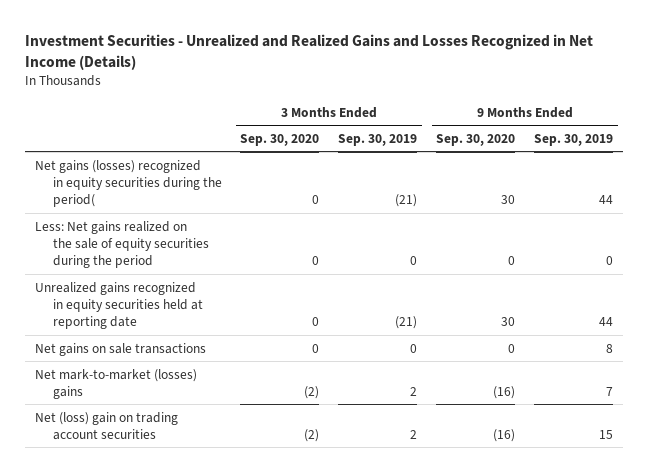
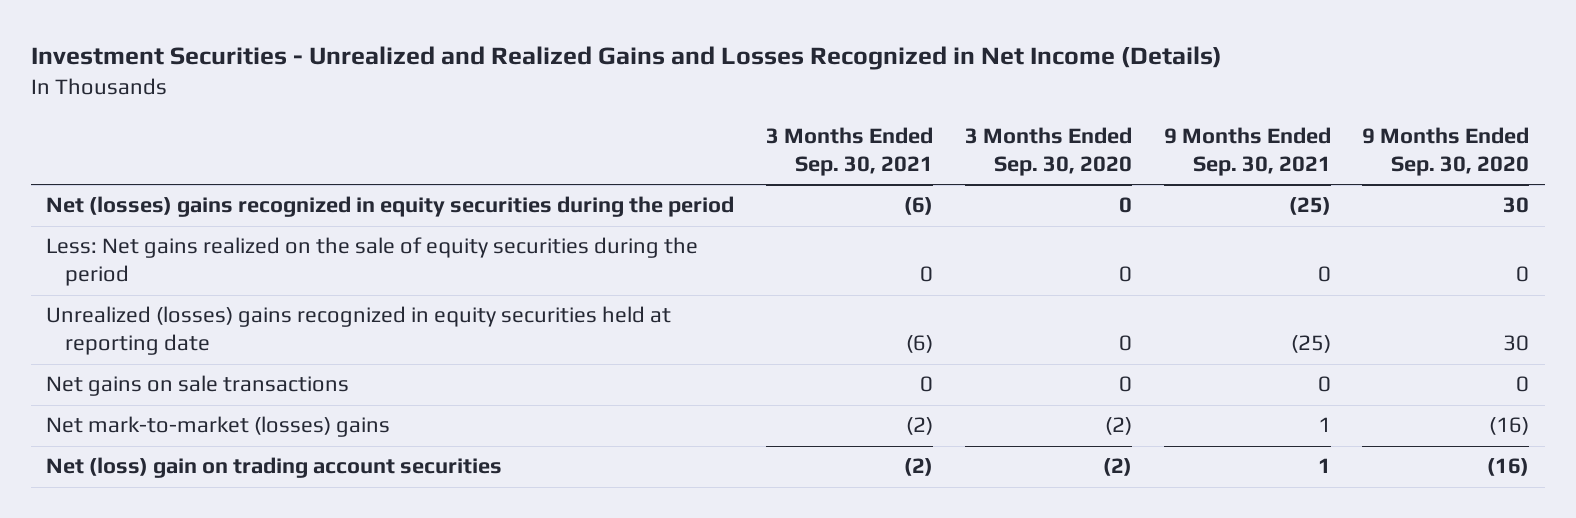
[338,133,418,146] Sep. 30, 2019 -> none
[534,133,614,146] Sep. 30, 2019 -> none
none -> [766,126,934,177] 3 Months Ended Sep. 30, 2021
none -> [1163,126,1331,177] 9 Months Ended Sep. 30, 2021
[34,159,222,207] Net gains (losses) recognized in equity securities during the period( -> [46,196,735,218] Net (losses) gains recognized in equity securities during the period
[34,281,203,329] Unrealized gains recognized in equity securities held at reporting date -> [46,306,672,356] Unrealized (losses) gains recognized in equity securities held at reporting date

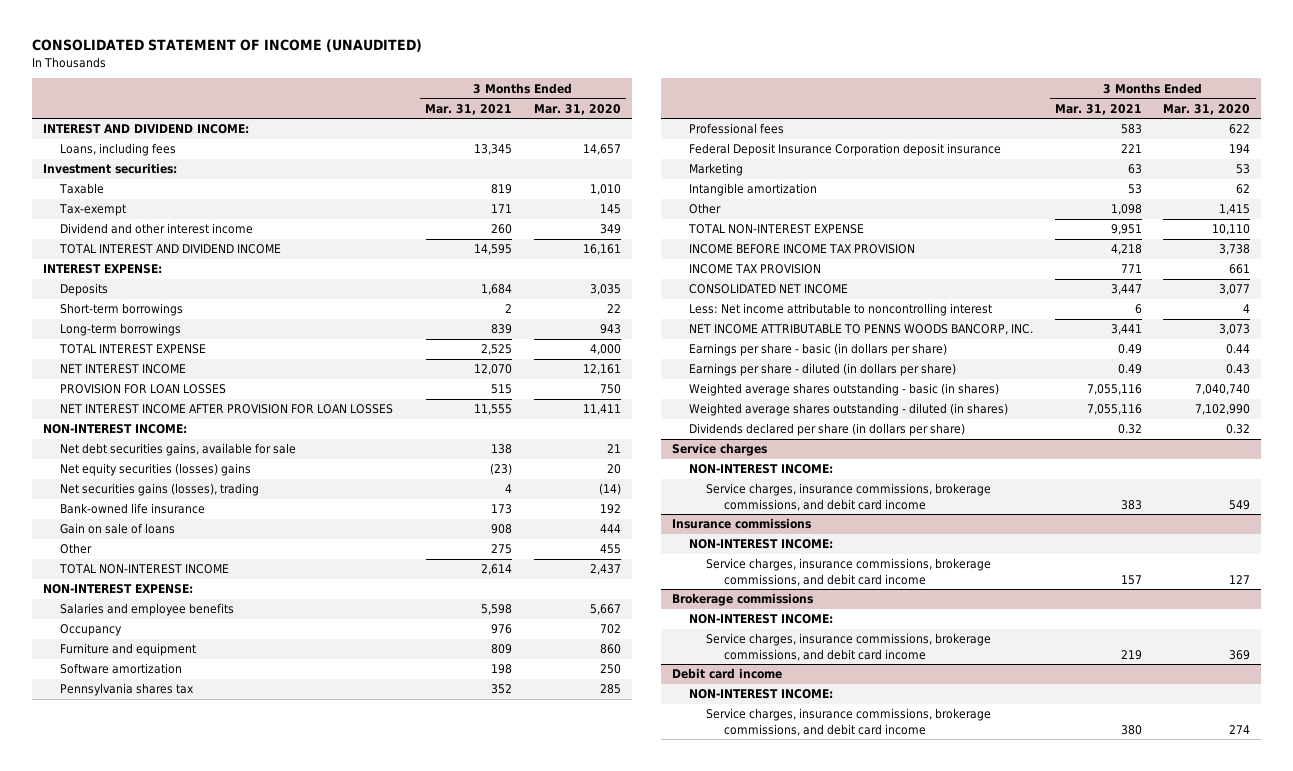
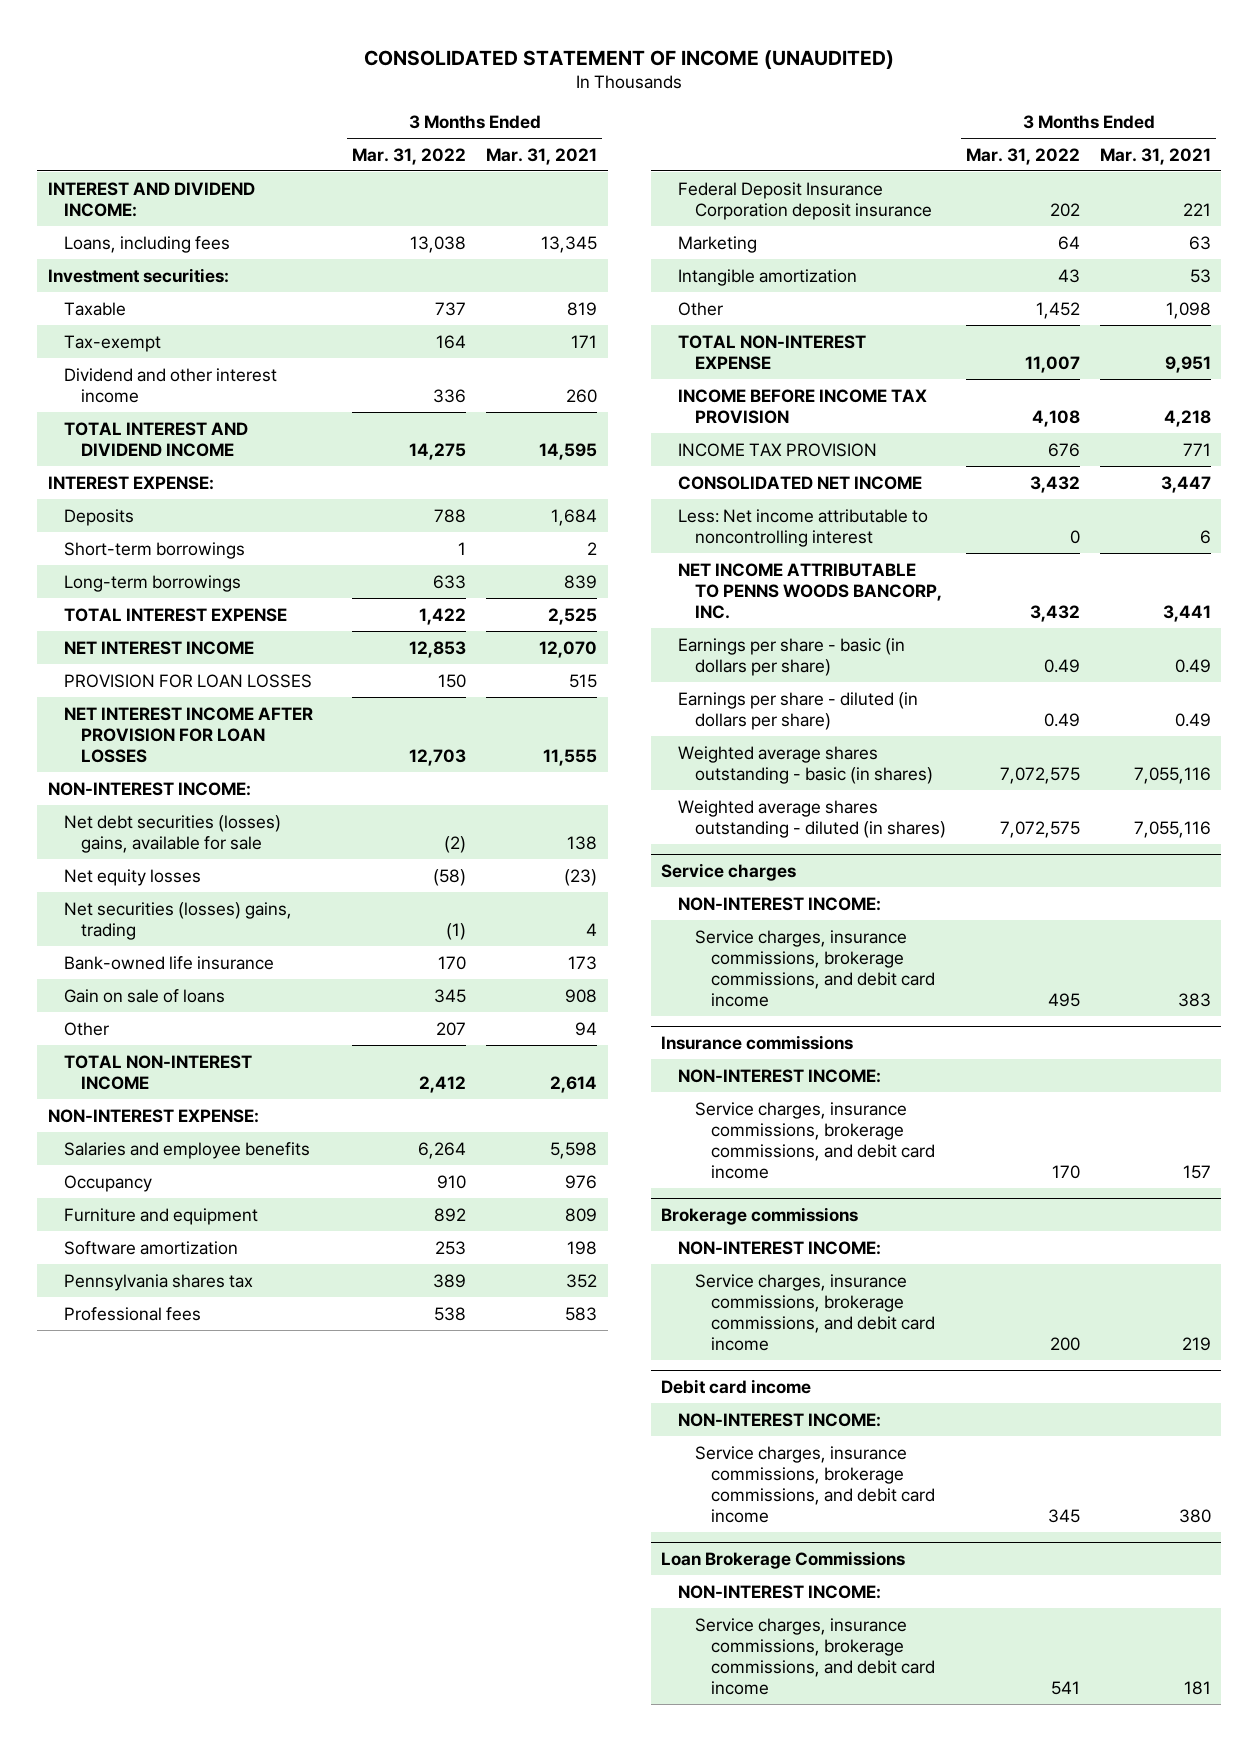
[534,103,622,115] Mar. 31, 2020 -> none
none -> [352,147,467,165] Mar. 31, 2022
[59,443,296,457] Net debt securities gains, available for sale -> [64,814,282,853] Net debt securities (losses) gains, available for sale
[59,463,251,477] Net equity securities (losses) gains -> [64,868,202,886] Net equity losses
[59,483,259,497] Net securities gains (losses), trading -> [64,901,293,940] Net securities (losses) gains, trading
[491,544,513,555] 275 -> [575,1021,598,1036] 94
[689,423,966,437] Dividends declared per share (in dollars per share) -> none
none -> [661,1551,906,1570] Loan Brokerage Commissions
none -> [677,1584,881,1599] NON-INTEREST INCOME:
none -> [694,1617,936,1695] Service charges, insurance commissions, brokerage commissions, and debit card income

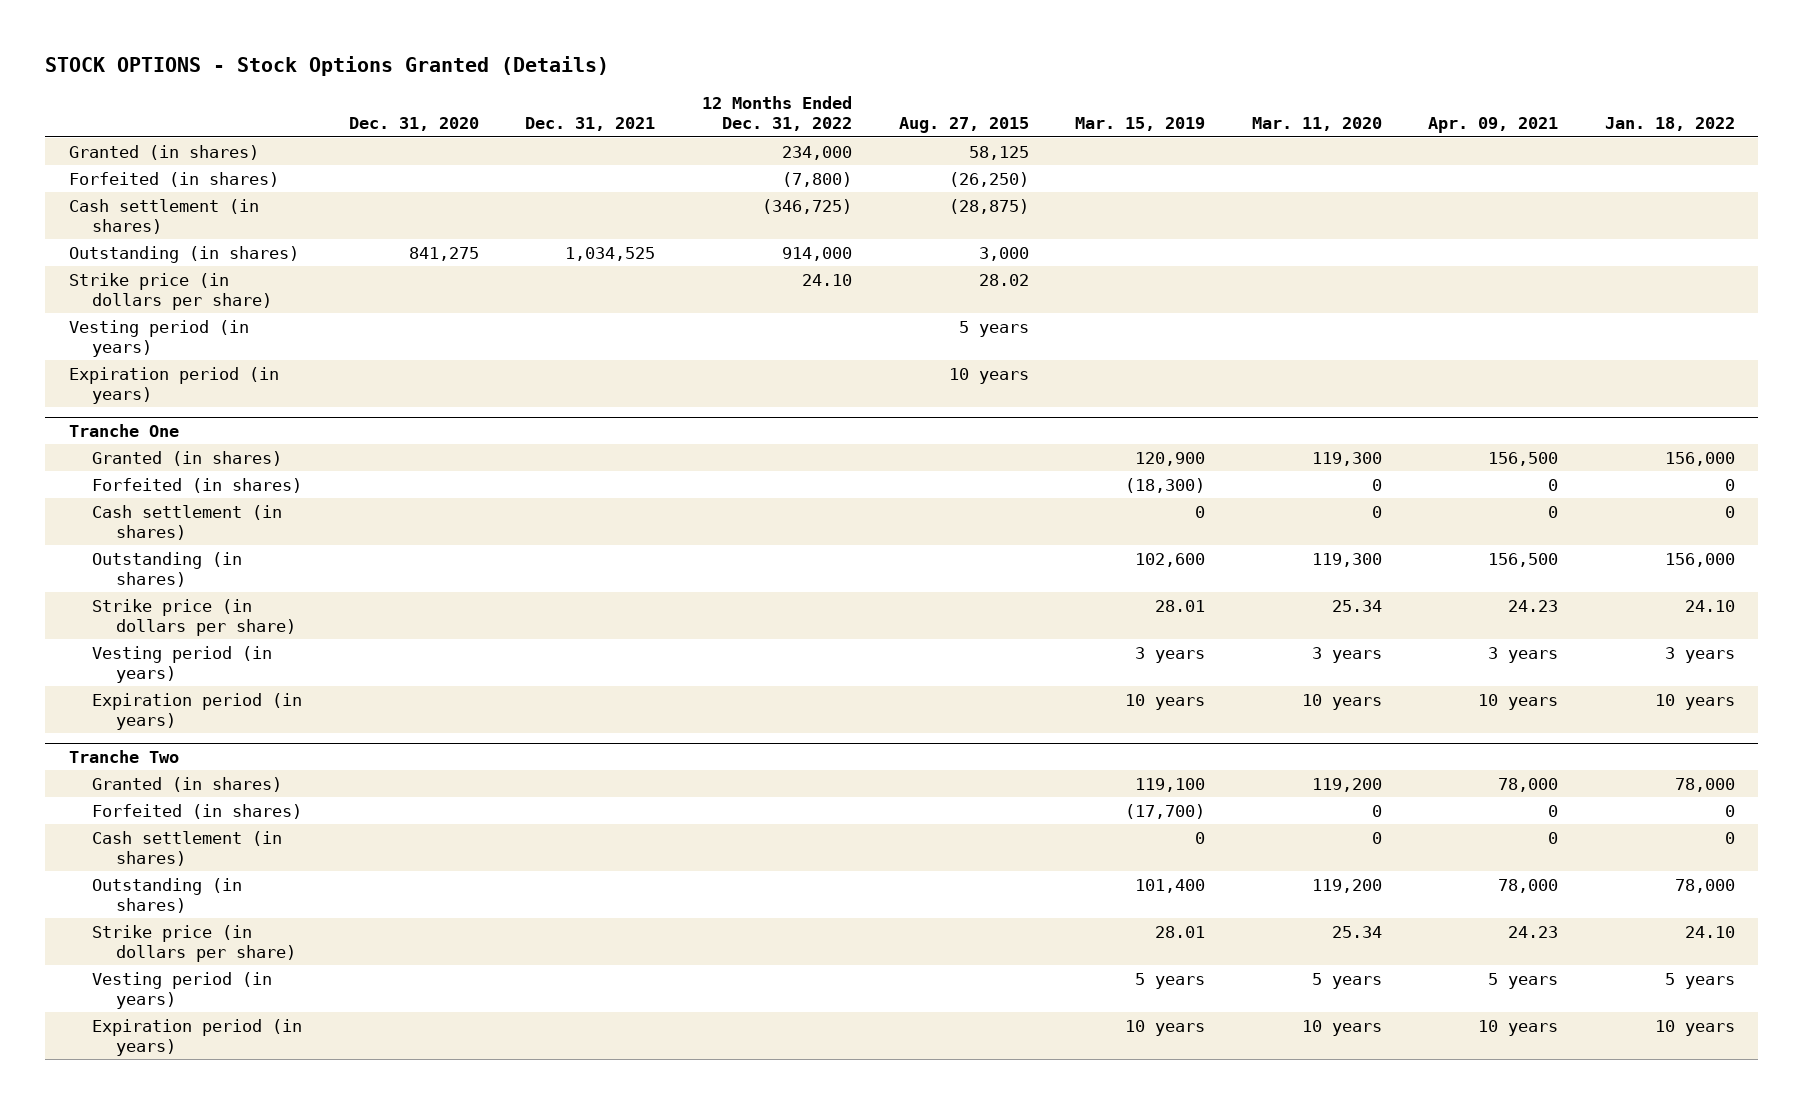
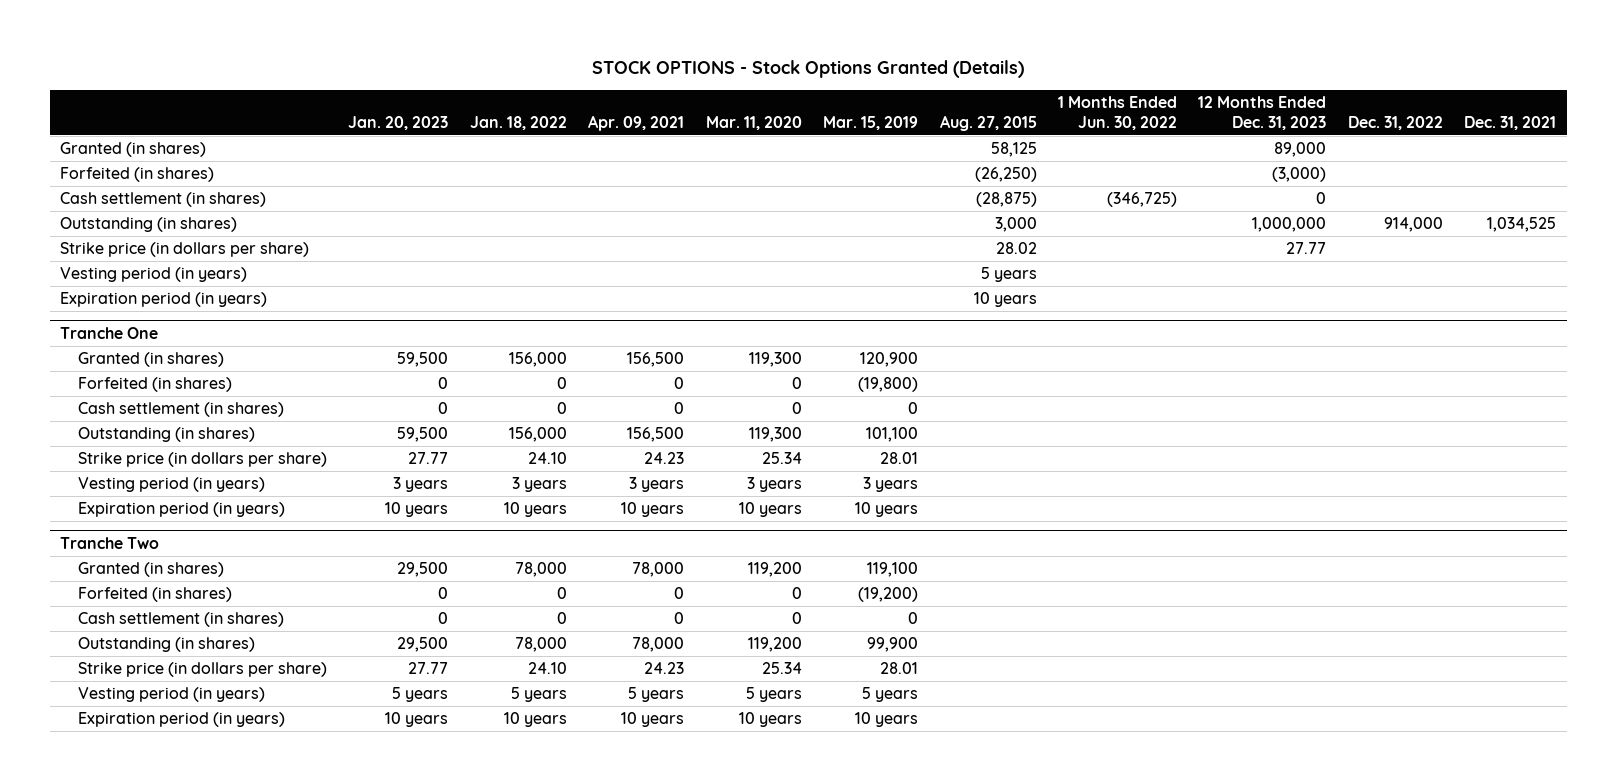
[348,117,479,132] Dec. 31, 2020 -> none
[701,96,852,132] 12 Months Ended Dec. 31, 2022 -> none
none -> [348,115,449,130] Jan. 20, 2023
none -> [1058,95,1178,130] 1 Months Ended Jun. 30, 2022
none -> [1198,95,1327,130] 12 Months Ended Dec. 31, 2023
none -> [1347,115,1443,130] Dec. 31, 2022
[1125,477,1206,493] (18,300) -> [858,377,919,393] (19,800)
[1135,552,1206,567] 102,600 -> [866,427,919,443] 101,100
[1125,803,1206,819] (17,700) -> [858,587,919,603] (19,200)
[1135,878,1206,893] 101,400 -> [867,637,919,653] 99,900

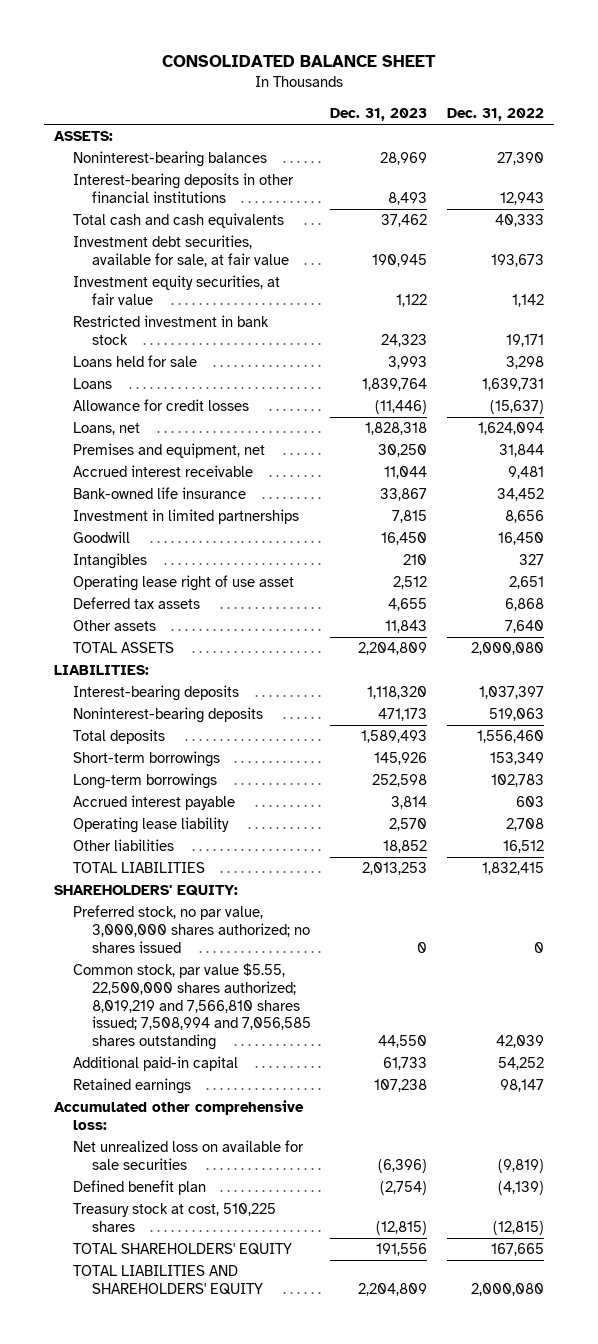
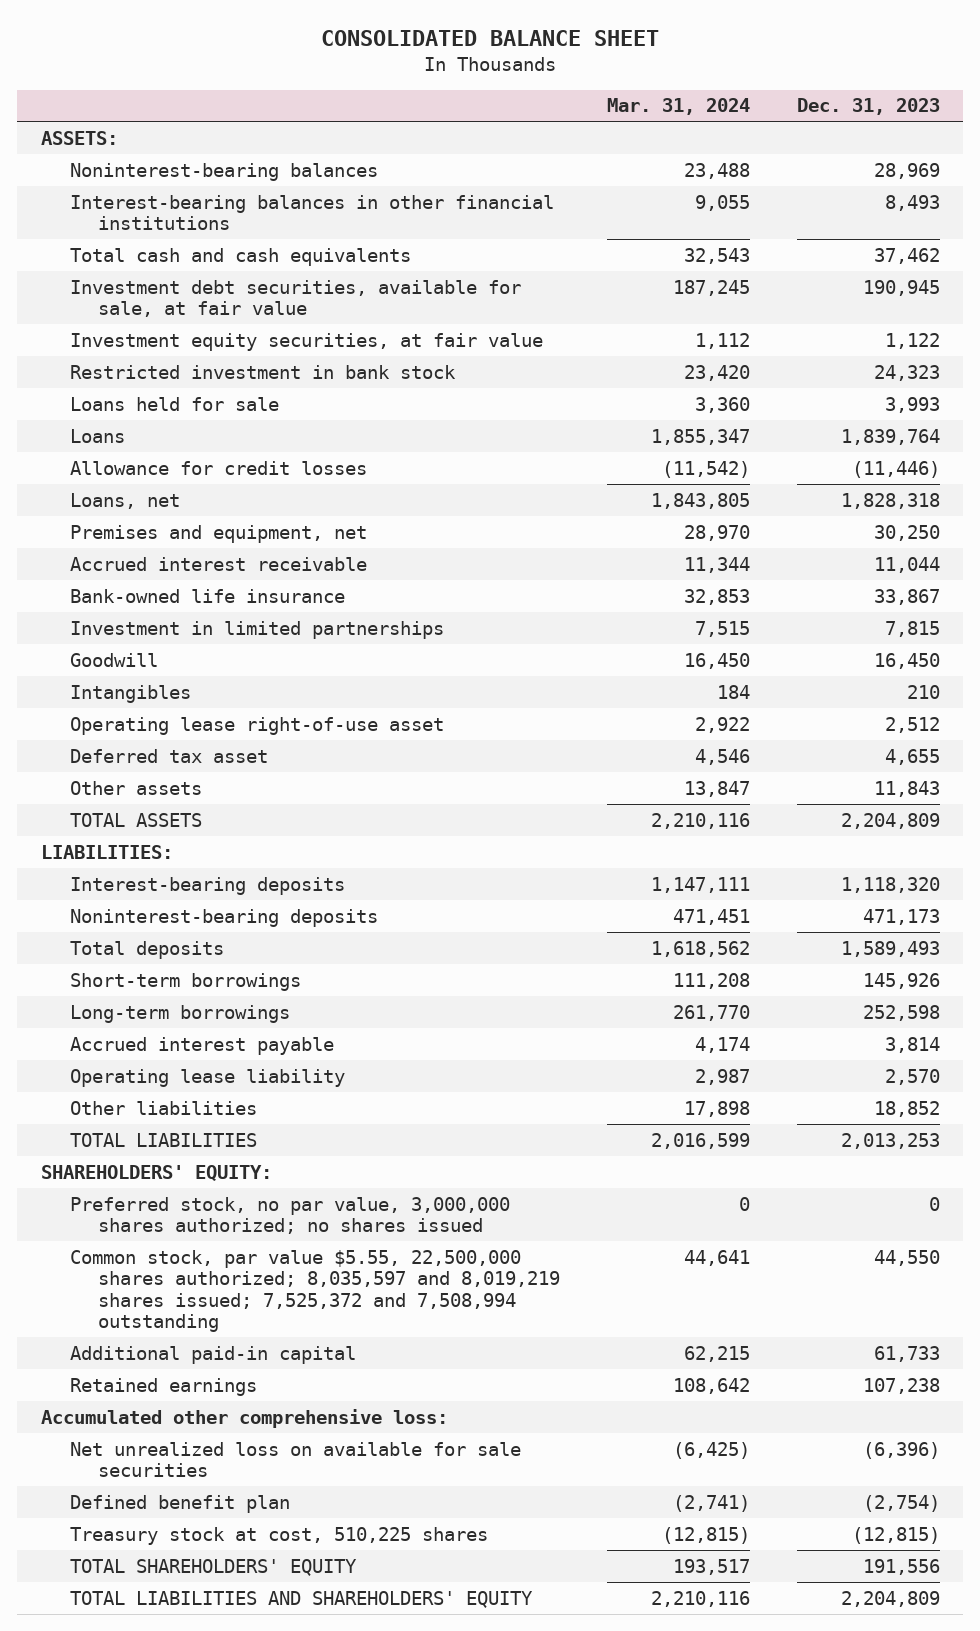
[447,108,545,122] Dec. 31, 2022 -> none
none -> [607,98,751,116] Mar. 31, 2024
[72,173,294,203] Interest-bearing deposits in other financial institutions -> [69,194,554,231] Interest-bearing balances in other financial institutions
[72,575,294,592] Operating lease right of use asset -> [69,716,444,735] Operating lease right-of-use asset
[72,597,200,610] Deferred tax assets -> [69,748,268,763] Deferred tax asset
[72,963,311,1050] Common stock, par value $5.55, 22,500,000 shares authorized; 8,019,219 and 7,566,810 shares issued; 7,508,994 and 7,056,585 shares outstanding -> [69,1249,561,1333] Common stock, par value $5.55, 22,500,000 shares authorized; 8,035,597 and 8,019,219 shares issued; 7,525,372 and 7,508,994 outstanding

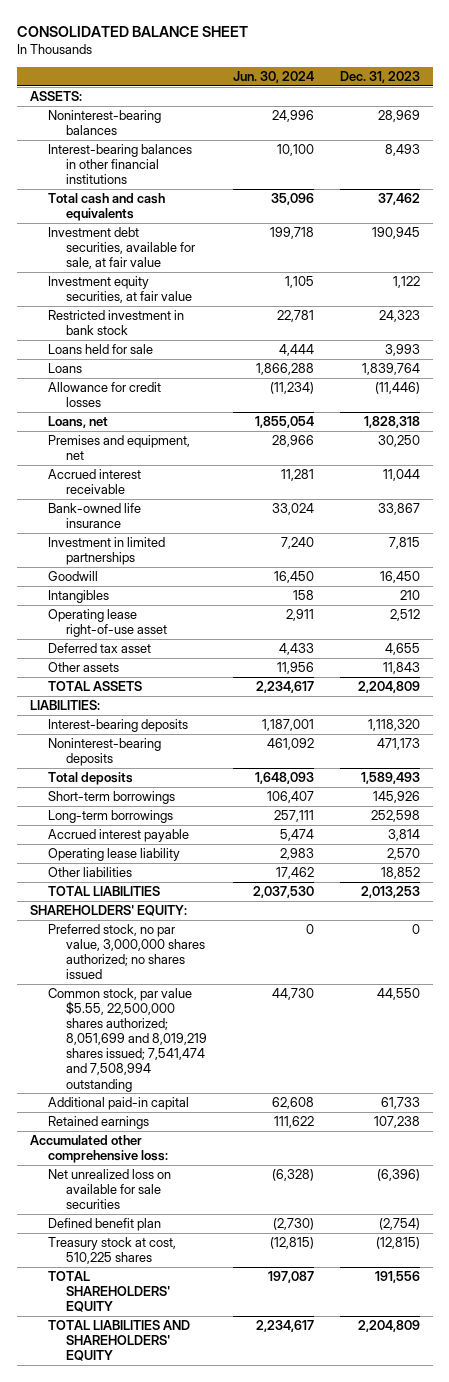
[607,98,751,116] Mar. 31, 2024 -> none
none -> [232,70,314,83] Jun. 30, 2024
[69,1249,561,1333] Common stock, par value $5.55, 22,500,000 shares authorized; 8,035,597 and 8,019,219 shares issued; 7,525,372 and 7,508,994 outstanding -> [47,988,208,1092] Common stock, par value $5.55, 22,500,000 shares authorized; 8,051,699 and 8,019,219 shares issued; 7,541,474 and 7,508,994 outstanding

